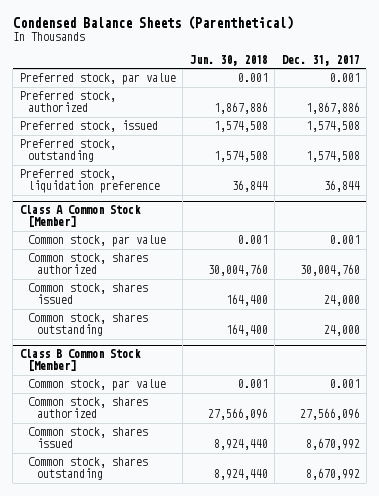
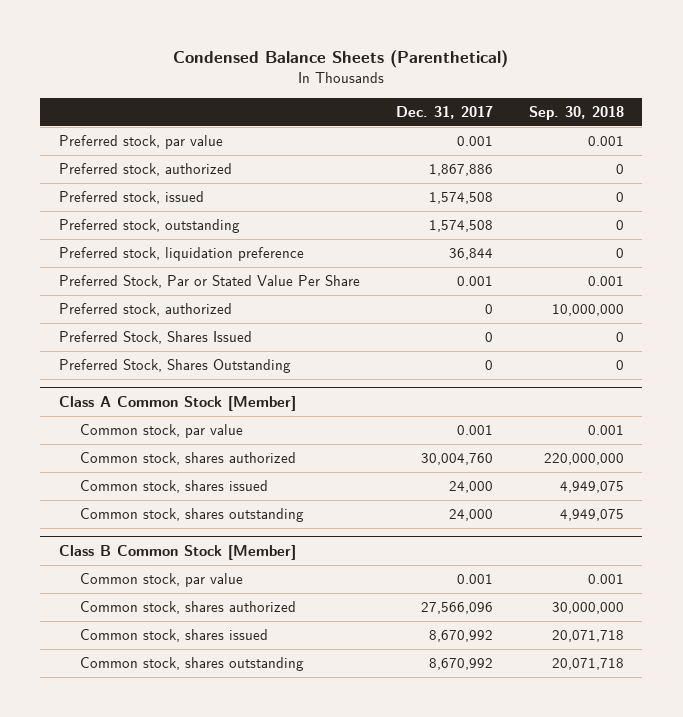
[189,54,268,66] Jun. 30, 2018 -> none
none -> [529,106,625,121] Sep. 30, 2018
none -> [58,274,360,288] Preferred Stock, Par or Stated Value Per Share
none -> [58,302,232,316] Preferred stock, authorized
none -> [58,330,252,344] Preferred Stock, Shares Issued
none -> [58,358,291,373] Preferred Stock, Shares Outstanding

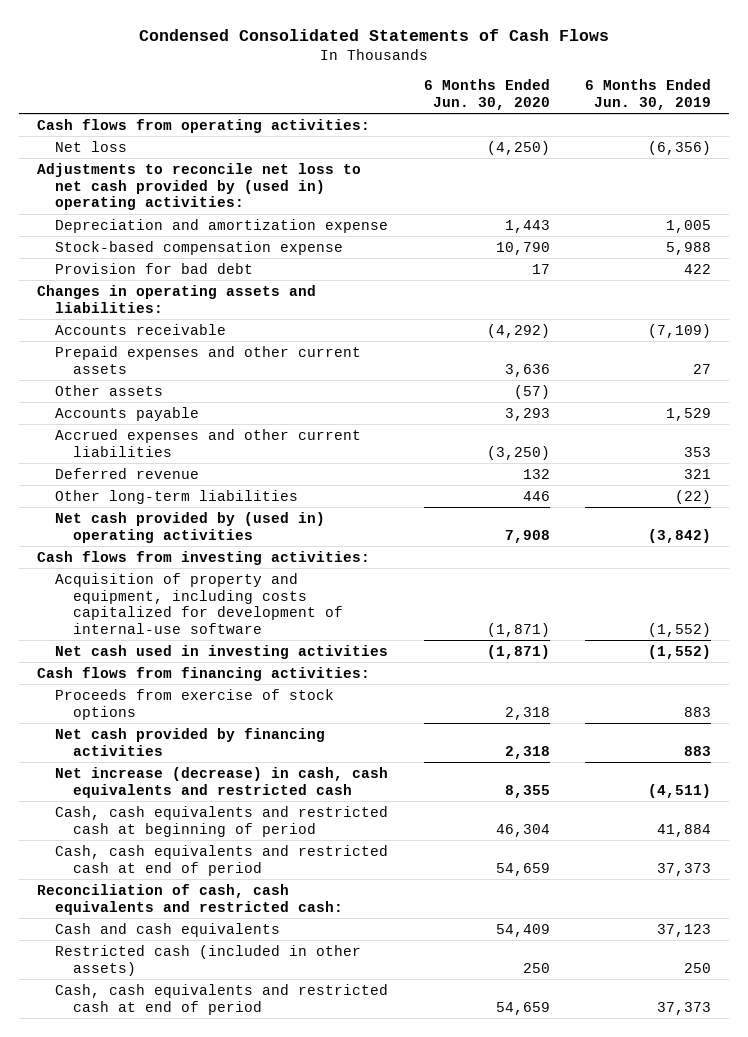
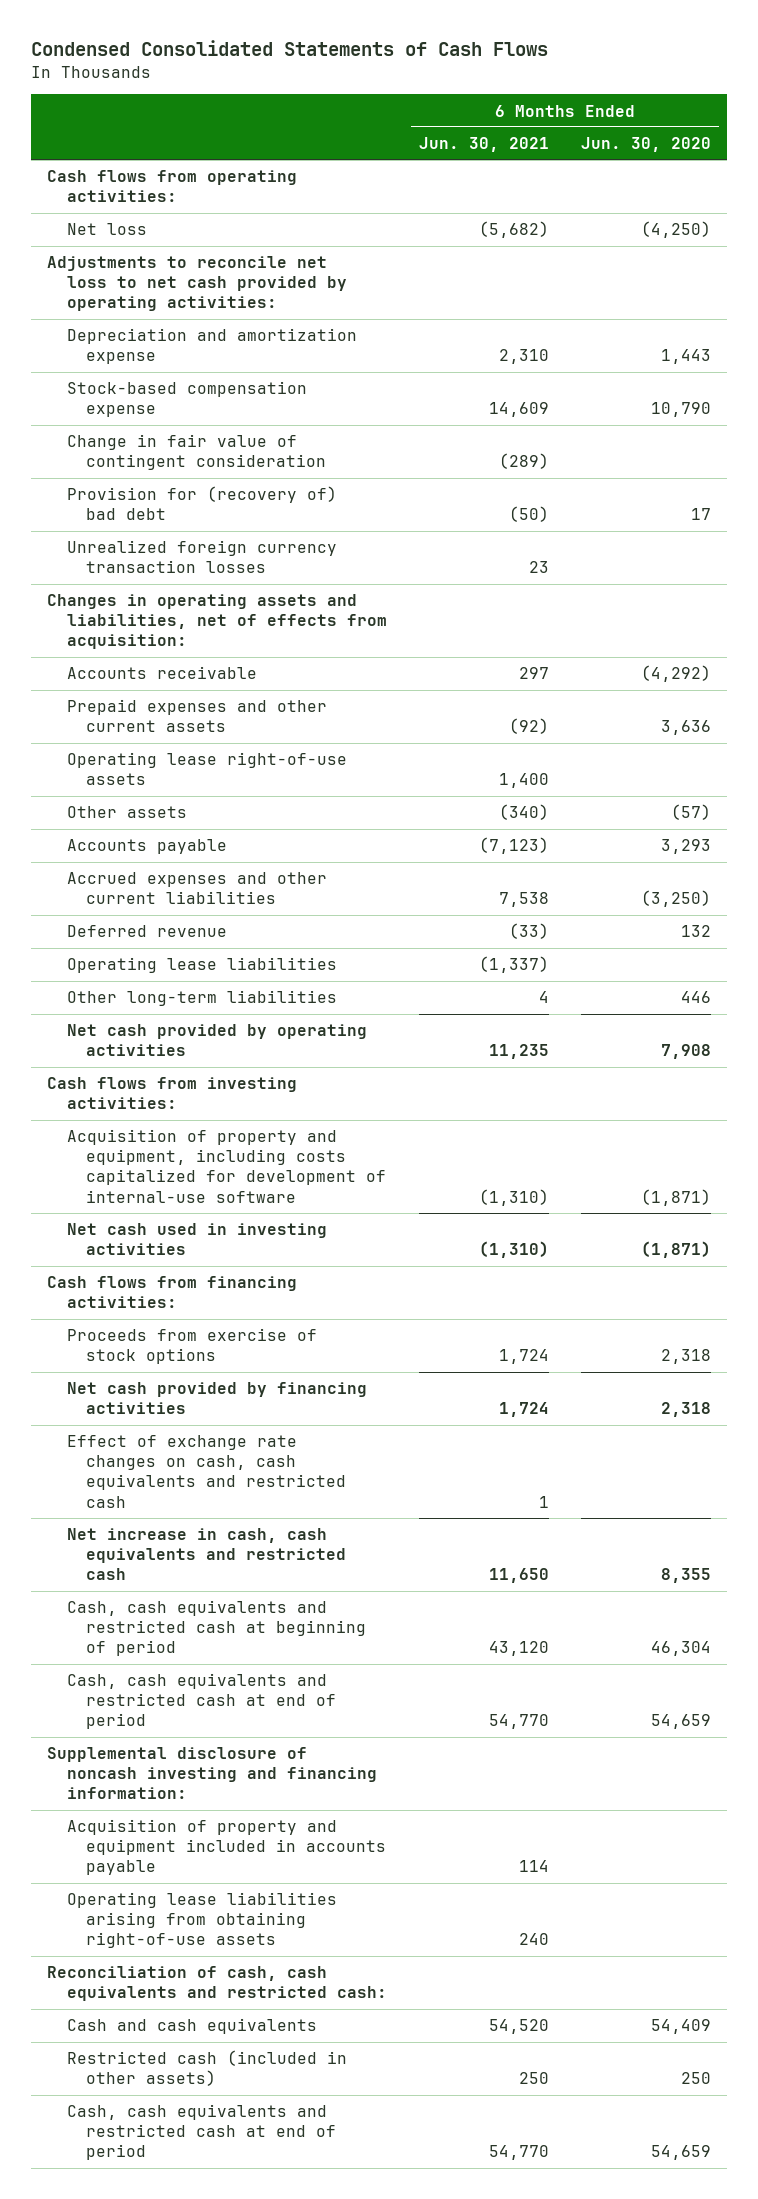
[585,79,712,111] 6 Months Ended Jun. 30, 2019 -> none
none -> [418,137,549,153] Jun. 30, 2021
[36,162,361,211] Adjustments to reconcile net loss to net cash provided by (used in) operating activities: -> [47,256,347,312] Adjustments to reconcile net loss to net cash provided by operating activities:
none -> [66,434,326,471] Change in fair value of contingent consideration
[54,262,253,274] Provision for bad debt -> [66,486,337,521] Provision for (recovery of) bad debt
none -> [66,540,337,574] Unrealized foreign currency transaction losses
[36,284,316,313] Changes in operating assets and liabilities: -> [47,594,387,650] Changes in operating assets and liabilities, net of effects from acquisition:
none -> [66,752,347,786] Operating lease right-of-use assets
none -> [66,957,337,974] Operating lease liabilities
[54,511,325,543] Net cash provided by (used in) operating activities -> [66,1024,367,1057] Net cash provided by operating activities
none -> [66,1435,346,1508] Effect of exchange rate changes on cash, cash equivalents and restricted cash
[54,766,388,798] Net increase (decrease) in cash, cash equivalents and restricted cash -> [66,1528,346,1581] Net increase in cash, cash equivalents and restricted cash
none -> [47,1747,377,1800] Supplemental disclosure of noncash investing and financing information:
none -> [66,1819,386,1876] Acquisition of property and equipment included in accounts payable
none -> [66,1892,337,1949] Operating lease liabilities arising from obtaining right-of-use assets

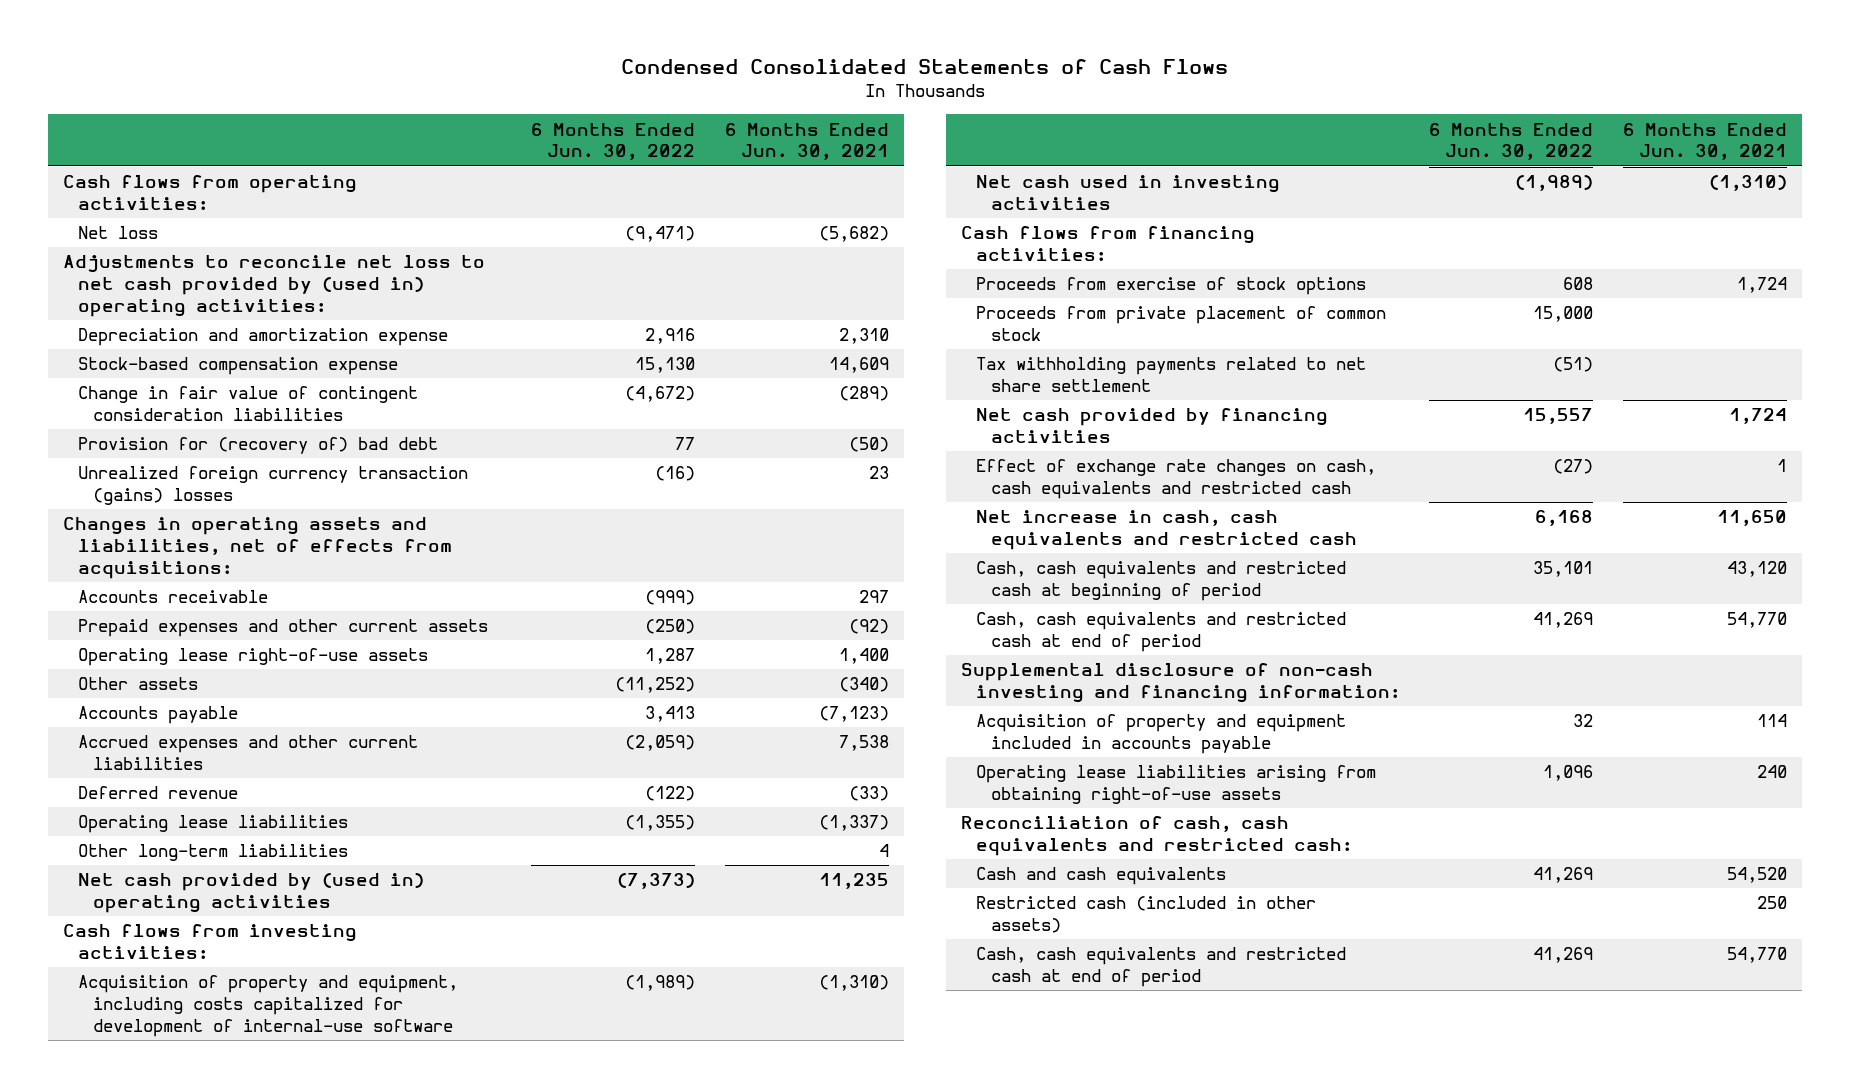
[580,137,711,153] Jun. 30, 2020 -> none
none -> [531,122,696,161] 6 Months Ended Jun. 30, 2022
[47,256,347,312] Adjustments to reconcile net loss to net cash provided by operating activities: -> [62,255,485,317] Adjustments to reconcile net loss to net cash provided by (used in) operating activities:
[66,434,326,471] Change in fair value of contingent consideration -> [77,386,418,421] Change in fair value of contingent consideration liabilities
[66,540,337,574] Unrealized foreign currency transaction losses -> [77,466,468,505] Unrealized foreign currency transaction (gains) losses
[47,594,387,650] Changes in operating assets and liabilities, net of effects from acquisition: -> [62,517,452,579] Changes in operating assets and liabilities, net of effects from acquisitions:
[66,1024,367,1057] Net cash provided by operating activities -> [77,873,424,913] Net cash provided by (used in) operating activities
none -> [975,306,1386,341] Proceeds from private placement of common stock
none -> [975,357,1366,392] Tax withholding payments related to net share settlement
[47,1747,377,1800] Supplemental disclosure of noncash investing and financing information: -> [960,663,1400,703] Supplemental disclosure of non-cash investing and financing information:

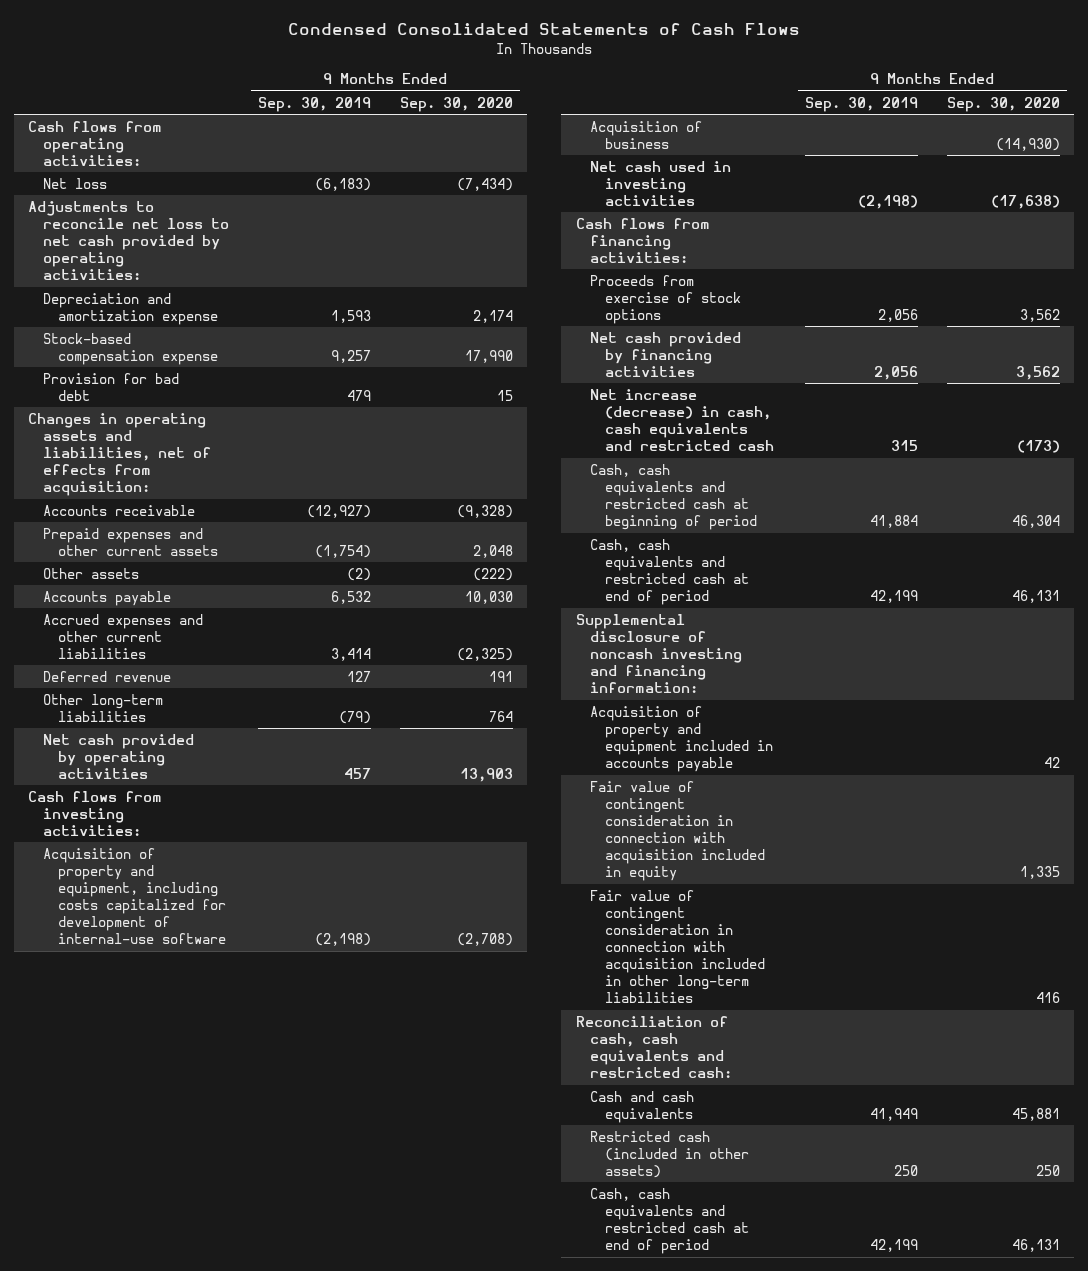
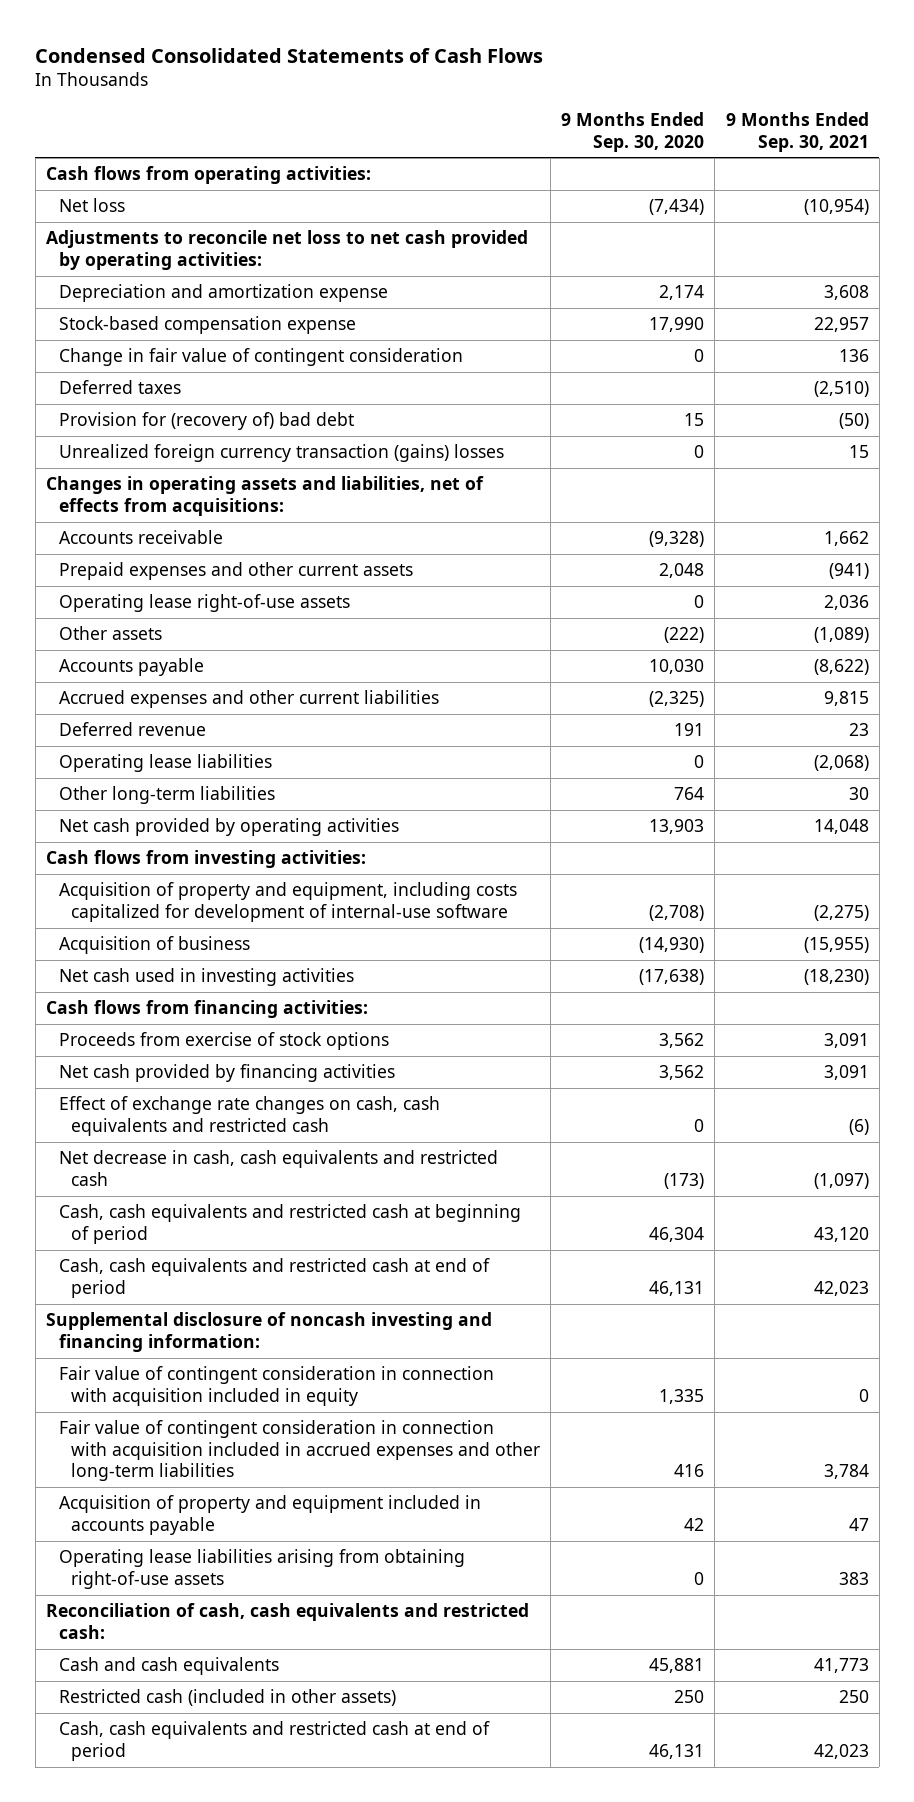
[257,96,371,112] Sep. 30, 2019 -> none
none -> [725,112,869,152] 9 Months Ended Sep. 30, 2021
none -> [58,348,463,367] Change in fair value of contingent consideration
none -> [58,380,181,395] Deferred taxes
[43,372,180,401] Provision for bad debt -> [58,412,354,431] Provision for (recovery of) bad debt
none -> [58,444,504,463] Unrealized foreign currency transaction (gains) losses
[28,412,212,496] Changes in operating assets and liabilities, net of effects from acquisition: -> [45,476,484,516] Changes in operating assets and liabilities, net of effects from acquisitions:
none -> [58,594,350,613] Operating lease right-of-use assets
none -> [58,754,272,773] Operating lease liabilities
none -> [58,1096,440,1136] Effect of exchange rate changes on cash, cash equivalents and restricted cash
[590,388,774,451] Net increase (decrease) in cash, cash equivalents and restricted cash -> [58,1150,498,1186] Net decrease in cash, cash equivalents and restricted cash
[590,889,765,1004] Fair value of contingent consideration in connection with acquisition included in other long-term liabilities -> [58,1420,541,1482] Fair value of contingent consideration in connection with acquisition included in accrued expenses and other long-term liabilities
[590,705,773,772] Acquisition of property and equipment included in accounts payable -> [58,1495,481,1535] Acquisition of property and equipment included in accounts payable
none -> [58,1549,465,1589] Operating lease liabilities arising from obtaining right-of-use assets

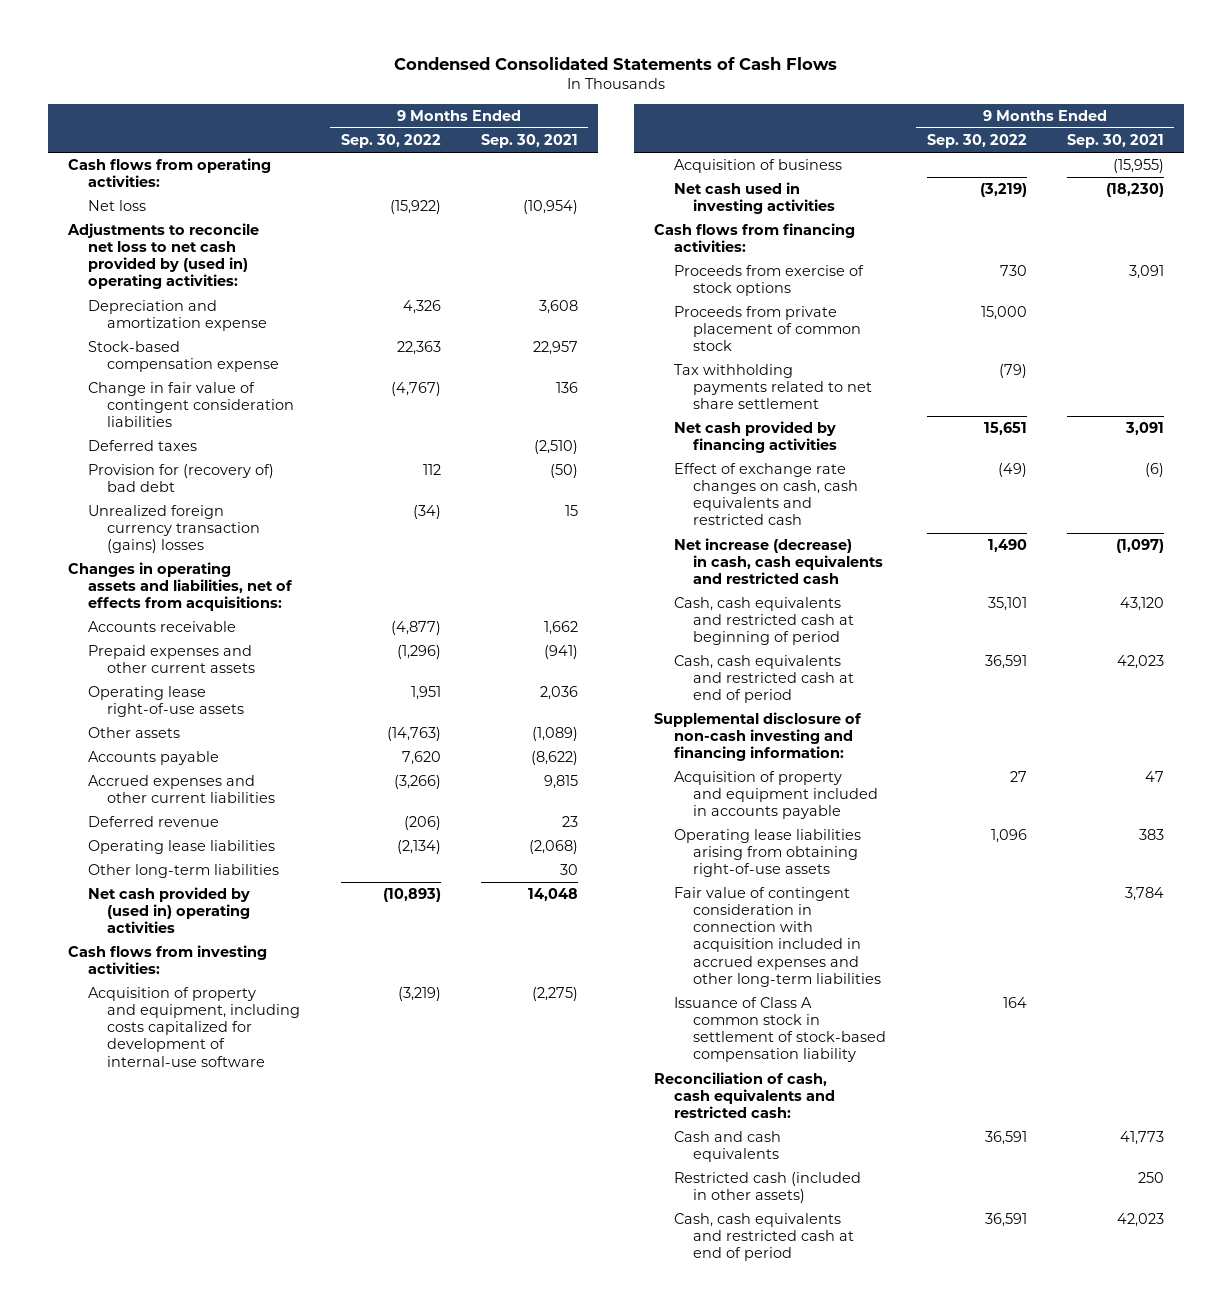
[561,112,705,152] 9 Months Ended Sep. 30, 2020 -> none
none -> [340,134,441,149] Sep. 30, 2022
[45,230,528,270] Adjustments to reconcile net loss to net cash provided by operating activities: -> [67,223,260,290] Adjustments to reconcile net loss to net cash provided by (used in) operating activities:
[58,348,463,367] Change in fair value of contingent consideration -> [87,382,295,428] Change in fair value of contingent consideration liabilities
[58,818,399,837] Net cash provided by operating activities -> [87,887,251,934] Net cash provided by (used in) operating activities
none -> [673,306,861,352] Proceeds from private placement of common stock
none -> [673,364,872,410] Tax withholding payments related to net share settlement
[58,1150,498,1186] Net decrease in cash, cash equivalents and restricted cash -> [673,538,883,585] Net increase (decrease) in cash, cash equivalents and restricted cash
[58,1366,494,1406] Fair value of contingent consideration in connection with acquisition included in equity -> none
[45,1312,492,1352] Supplemental disclosure of noncash investing and financing information: -> [654,712,863,762] Supplemental disclosure of non-cash investing and financing information:
[58,1420,541,1482] Fair value of contingent consideration in connection with acquisition included in accrued expenses and other long-term liabilities -> [673,887,881,987] Fair value of contingent consideration in connection with acquisition included in accrued expenses and other long-term liabilities
none -> [673,997,886,1063] Issuance of Class A common stock in settlement of stock-based compensation liability

